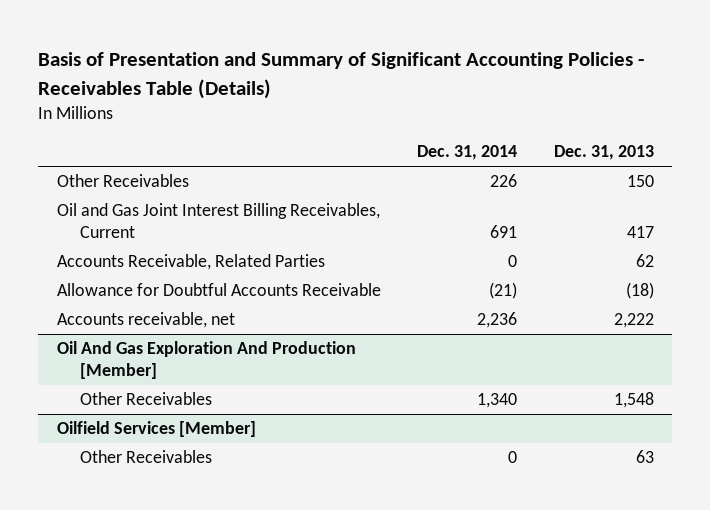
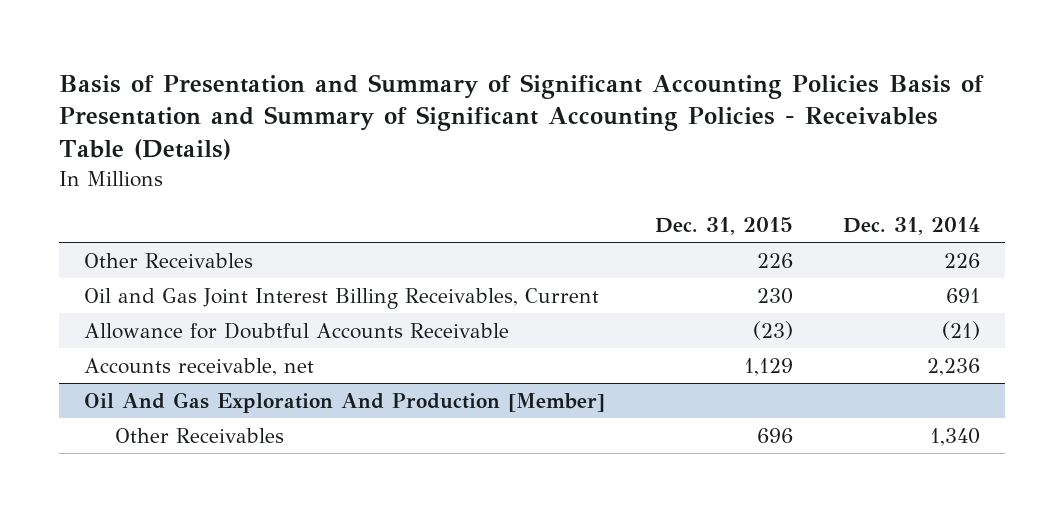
[38,52,645,99] Basis of Presentation and Summary of Significant Accounting Policies - Receivables Table (Details) -> [58,73,984,161] Basis of Presentation and Summary of Significant Accounting Policies Basis of Presentation and Summary of Significant Accounting Policies - Receivables Table (Details)
[553,145,654,161] Dec. 31, 2013 -> none
none -> [655,216,794,235] Dec. 31, 2015
[56,254,325,271] Accounts Receivable, Related Parties -> none
[56,421,256,438] Oilfield Services [Member] -> none
[79,450,212,464] Other Receivables -> none

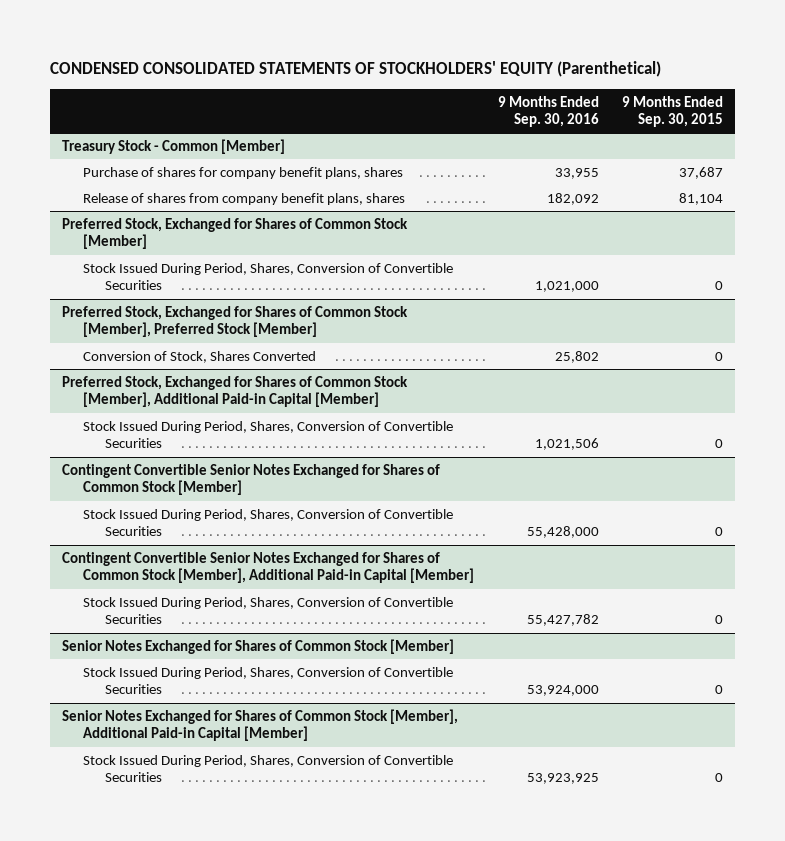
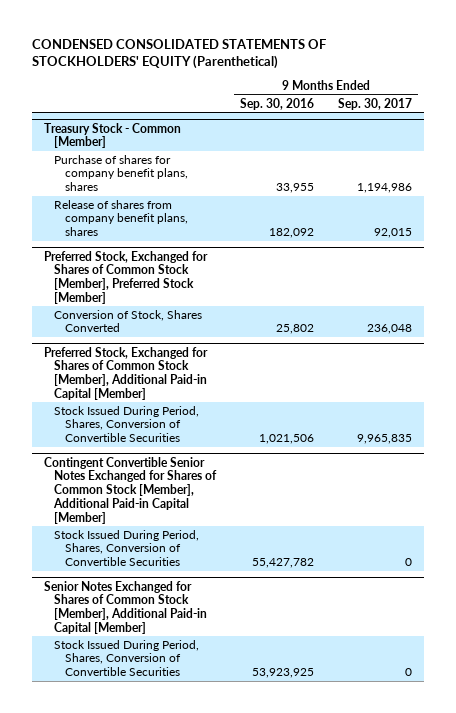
[622,95,724,127] 9 Months Ended Sep. 30, 2015 -> none
none -> [338,97,413,110] Sep. 30, 2017
[61,218,408,250] Preferred Stock, Exchanged for Shares of Common Stock [Member] -> none
[83,263,454,291] Stock Issued During Period, Shares, Conversion of Convertible Securities -> none
[61,464,440,496] Contingent Convertible Senior Notes Exchanged for Shares of Common Stock [Member] -> none
[83,509,454,537] Stock Issued During Period, Shares, Conversion of Convertible Securities -> none
[61,639,454,655] Senior Notes Exchanged for Shares of Common Stock [Member] -> none
[83,667,454,695] Stock Issued During Period, Shares, Conversion of Convertible Securities -> none

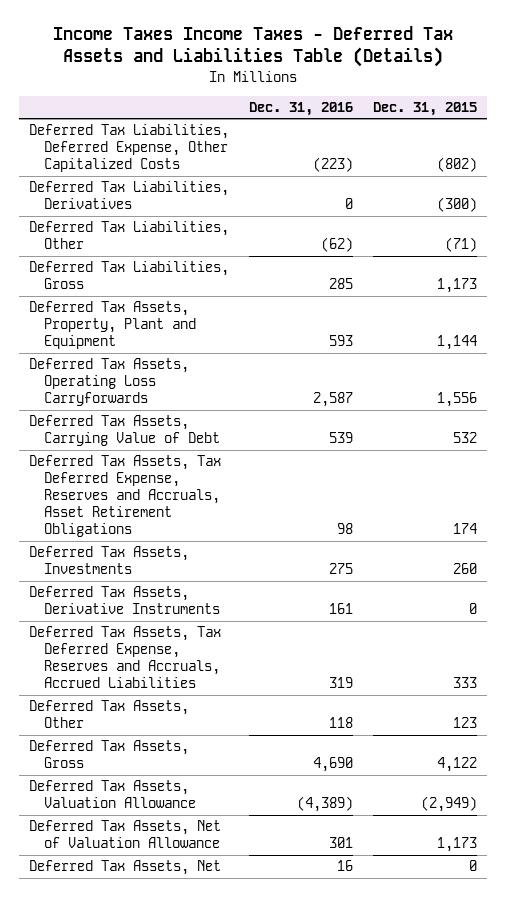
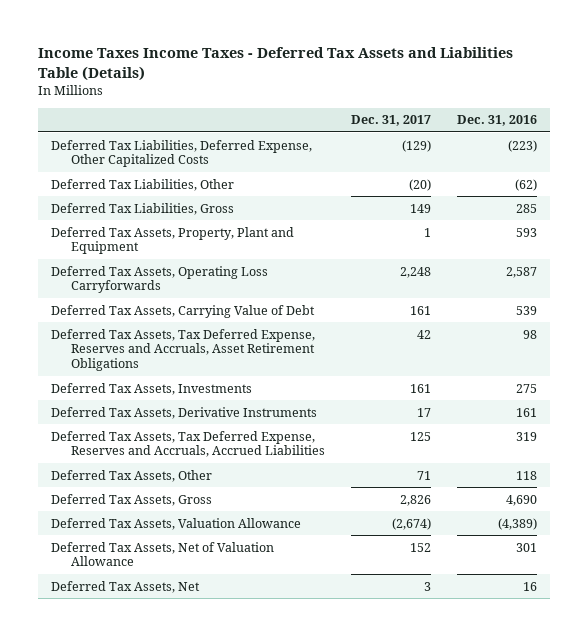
[372,101,477,116] Dec. 31, 2015 -> none
none -> [350,115,431,127] Dec. 31, 2017
[28,181,229,210] Deferred Tax Liabilities, Derivatives -> none

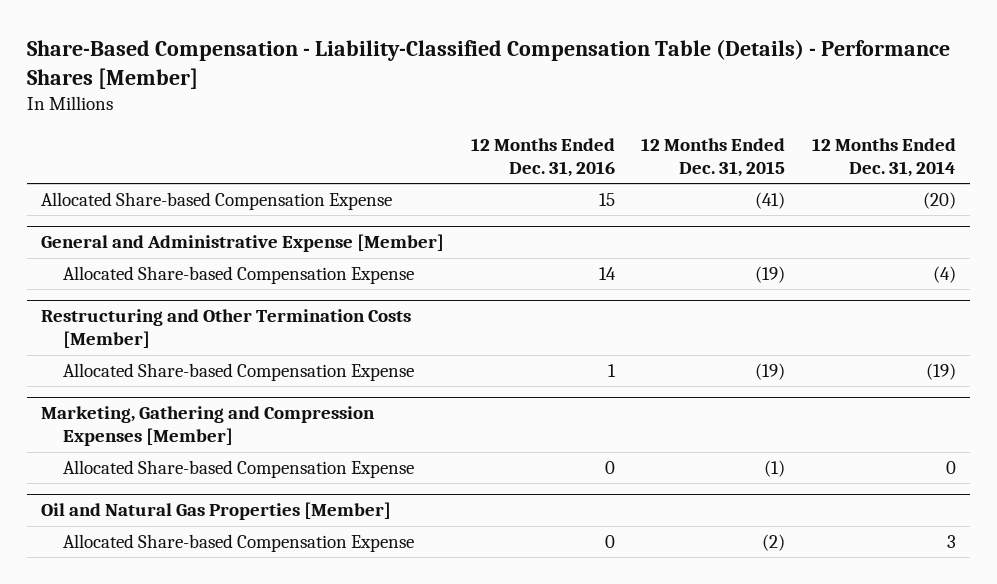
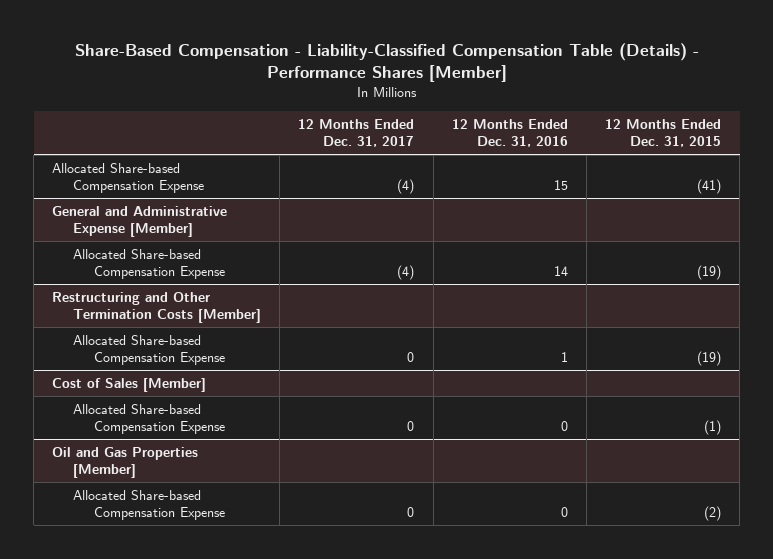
[812,137,957,177] 12 Months Ended Dec. 31, 2014 -> none
none -> [298,118,415,148] 12 Months Ended Dec. 31, 2017
[40,406,375,447] Marketing, Gathering and Compression Expenses [Member] -> [52,377,207,392] Cost of Sales [Member]
[40,502,391,521] Oil and Natural Gas Properties [Member] -> [52,446,199,479] Oil and Gas Properties [Member]

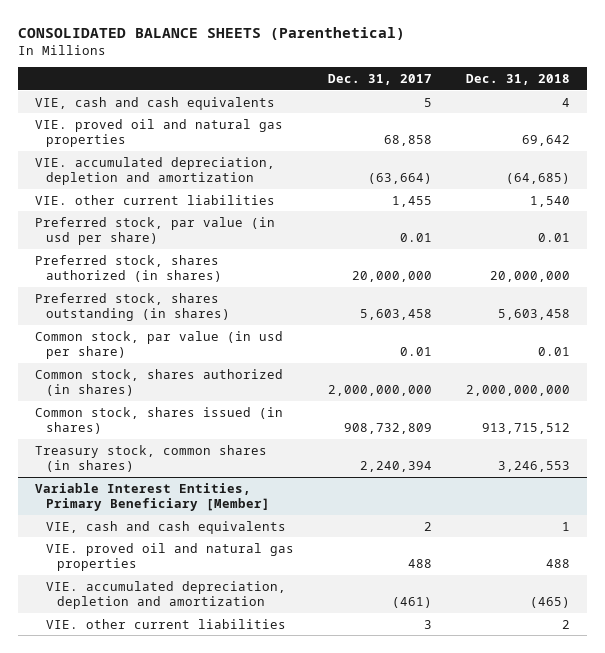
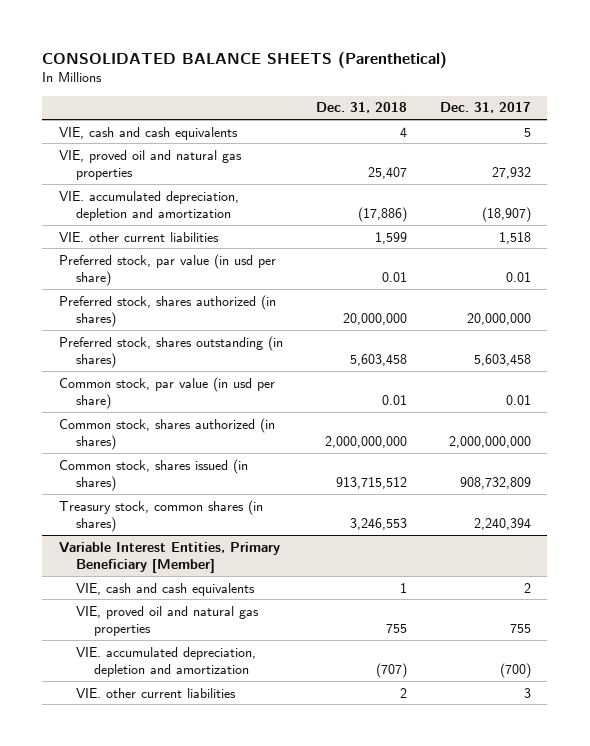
[35,118,284,148] VIE. proved oil and natural gas properties -> [58,149,242,180] VIE, proved oil and natural gas properties
[384,135,433,147] 68,858 -> [491,166,531,179] 27,932
[521,135,570,147] 69,642 -> [367,166,407,179] 25,407
[368,173,433,185] (63,664) -> [481,206,531,222] (18,907)
[505,173,570,185] (64,685) -> [357,206,407,222] (17,886)
[392,195,433,207] 1,455 -> [498,231,531,244] 1,518
[529,195,570,207] 1,540 -> [374,231,407,244] 1,599
[46,542,295,572] VIE. proved oil and natural gas properties -> [76,605,260,636] VIE, proved oil and natural gas properties
[408,559,433,569] 488 -> [509,623,531,633] 755
[545,559,570,569] 488 -> [385,623,407,633] 755
[392,597,433,609] (461) -> [499,662,531,678] (700)
[529,597,570,609] (465) -> [375,662,407,678] (707)

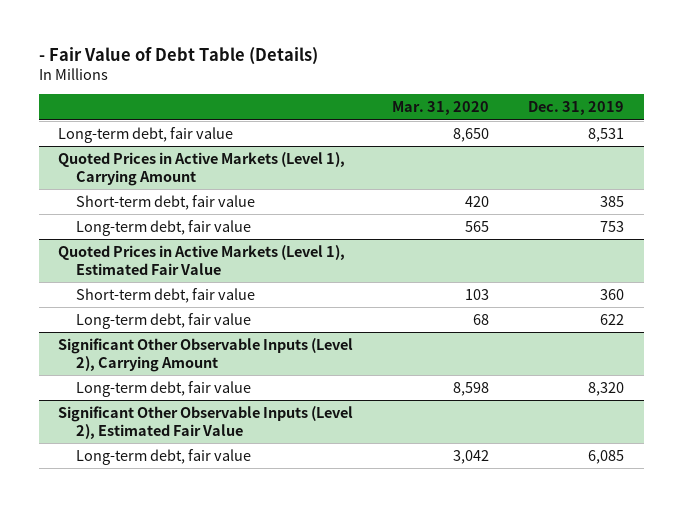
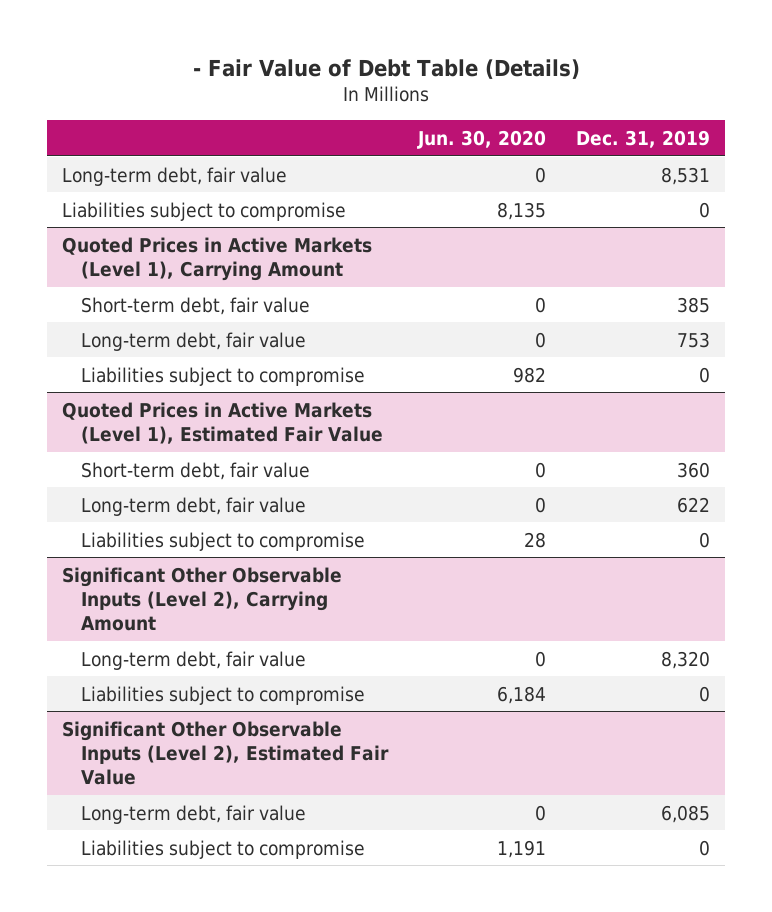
[392,101,490,116] Mar. 31, 2020 -> none
none -> [417,129,547,149] Jun. 30, 2020
none -> [61,201,346,221] Liabilities subject to compromise
none -> [81,366,366,386] Liabilities subject to compromise
none -> [81,531,366,551] Liabilities subject to compromise
none -> [81,685,366,705] Liabilities subject to compromise
none -> [81,839,366,859] Liabilities subject to compromise

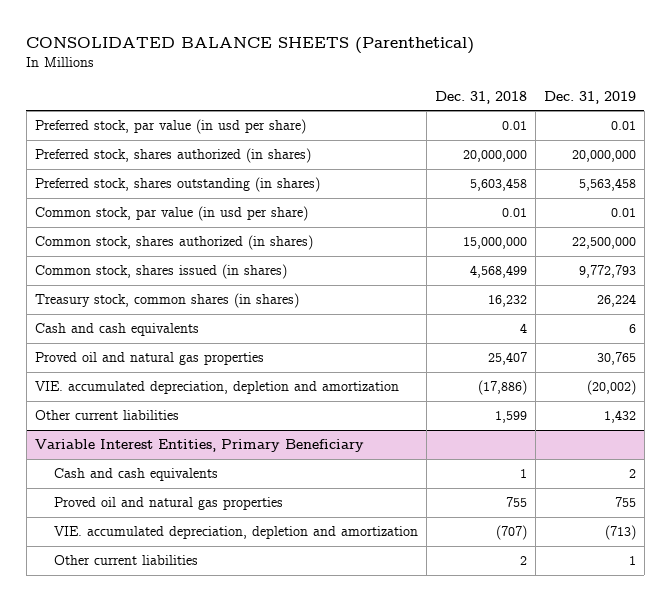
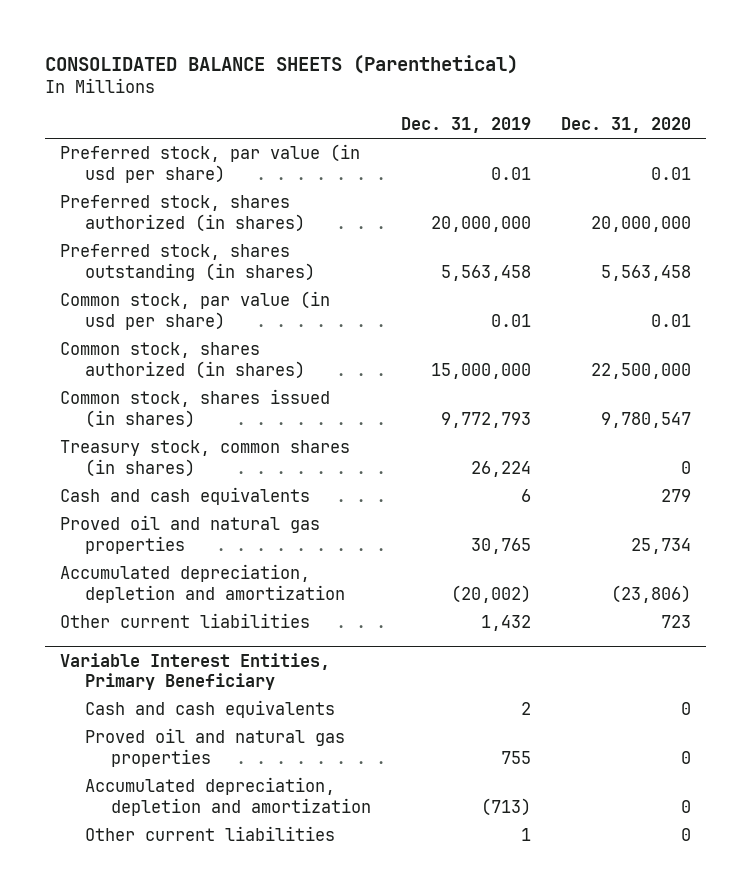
[434,90,527,104] Dec. 31, 2018 -> none
none -> [560,117,691,134] Dec. 31, 2020
[571,237,636,250] 22,500,000 -> [430,362,531,379] 15,000,000
[34,381,399,395] VIE. accumulated depreciation, depletion and amortization -> [59,564,346,603] Accumulated depreciation, depletion and amortization
[53,526,418,540] VIE. accumulated depreciation, depletion and amortization -> [85,777,371,816] Accumulated depreciation, depletion and amortization

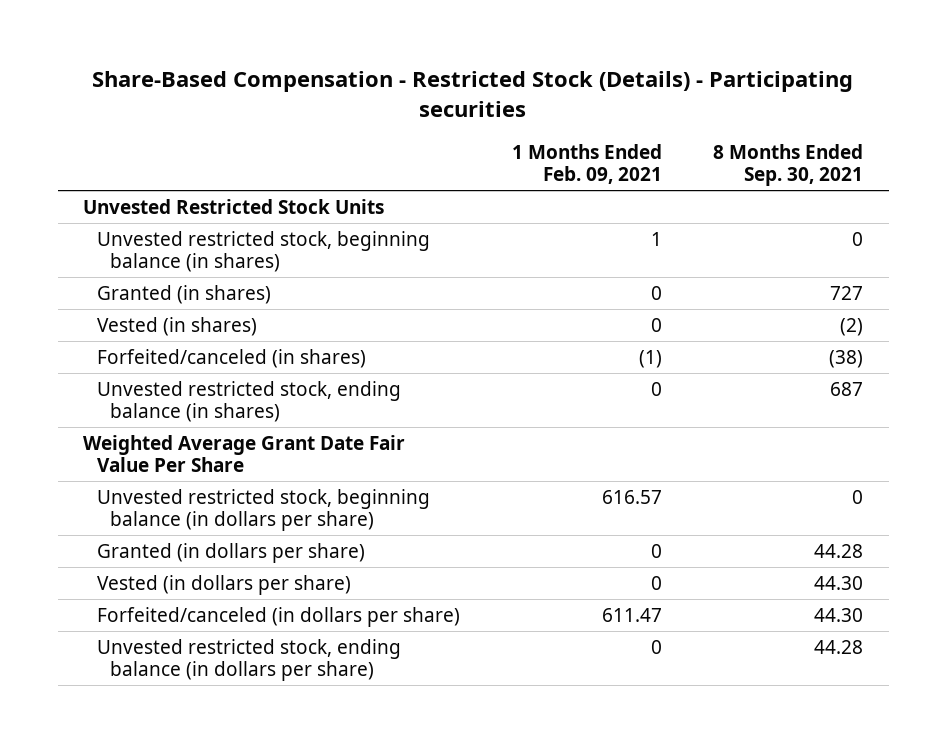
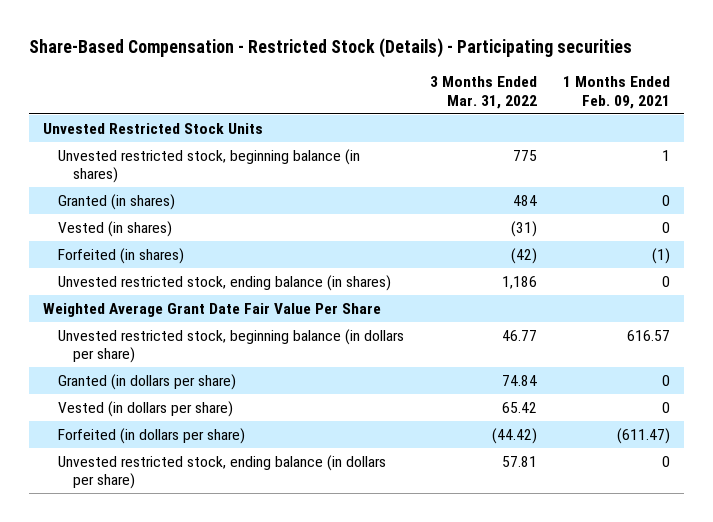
[713,144,864,187] 8 Months Ended Sep. 30, 2021 -> none
none -> [430,76,538,109] 3 Months Ended Mar. 31, 2022
[96,348,366,368] Forfeited/canceled (in shares) -> [57,247,184,264] Forfeited (in shares)
[96,606,460,627] Forfeited/canceled (in dollars per share) -> [57,427,245,444] Forfeited (in dollars per share)
[601,607,662,622] 611.47 -> [617,427,671,444] (611.47)

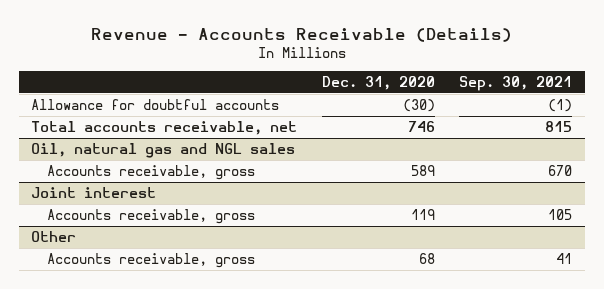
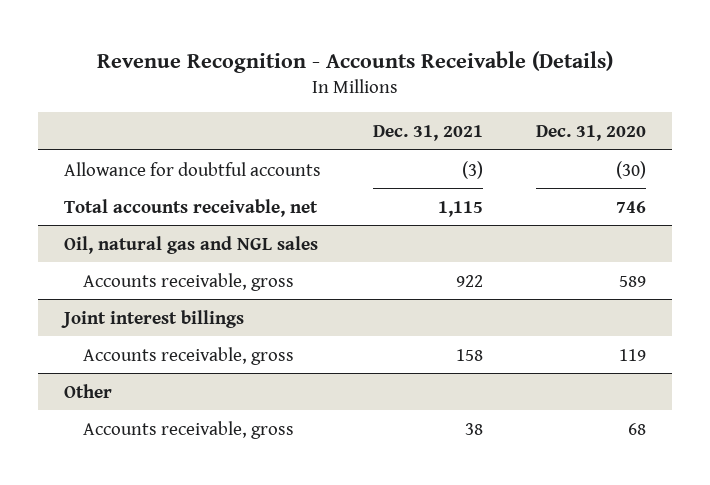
[90,27,512,42] Revenue - Accounts Receivable (Details) -> [96,50,613,73] Revenue Recognition - Accounts Receivable (Details)
[459,76,573,92] Sep. 30, 2021 -> none
none -> [373,124,484,141] Dec. 31, 2021
[31,186,157,198] Joint interest -> [61,309,245,328] Joint interest billings

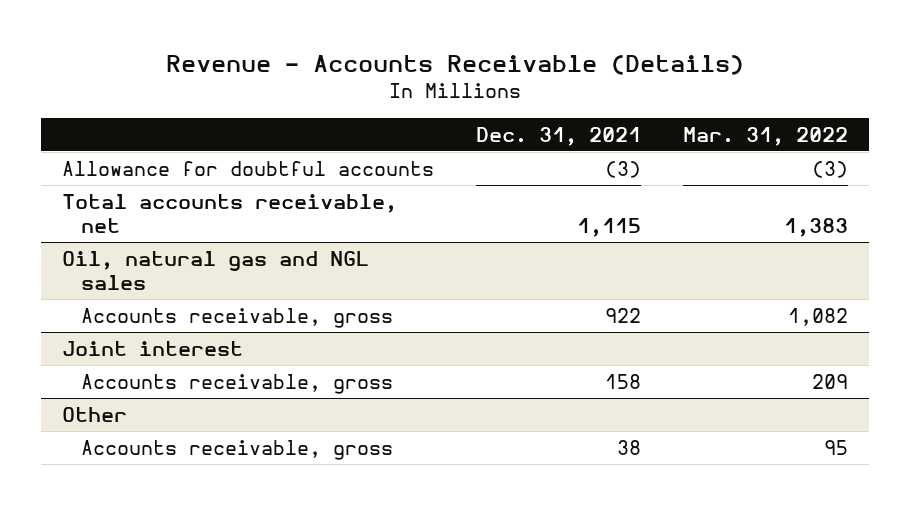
[96,50,613,73] Revenue Recognition - Accounts Receivable (Details) -> [165,54,744,75] Revenue - Accounts Receivable (Details)
[535,124,646,141] Dec. 31, 2020 -> none
none -> [682,126,848,146] Mar. 31, 2022
[61,309,245,328] Joint interest billings -> [62,340,244,356] Joint interest

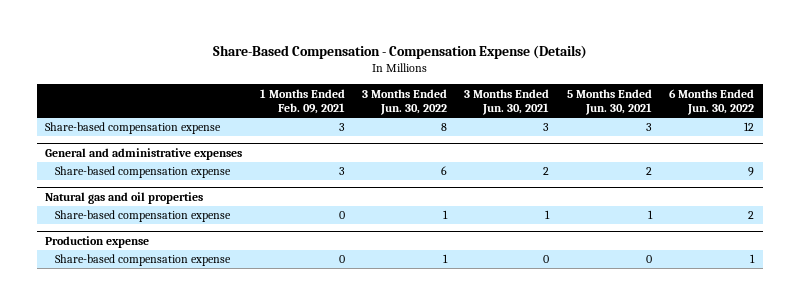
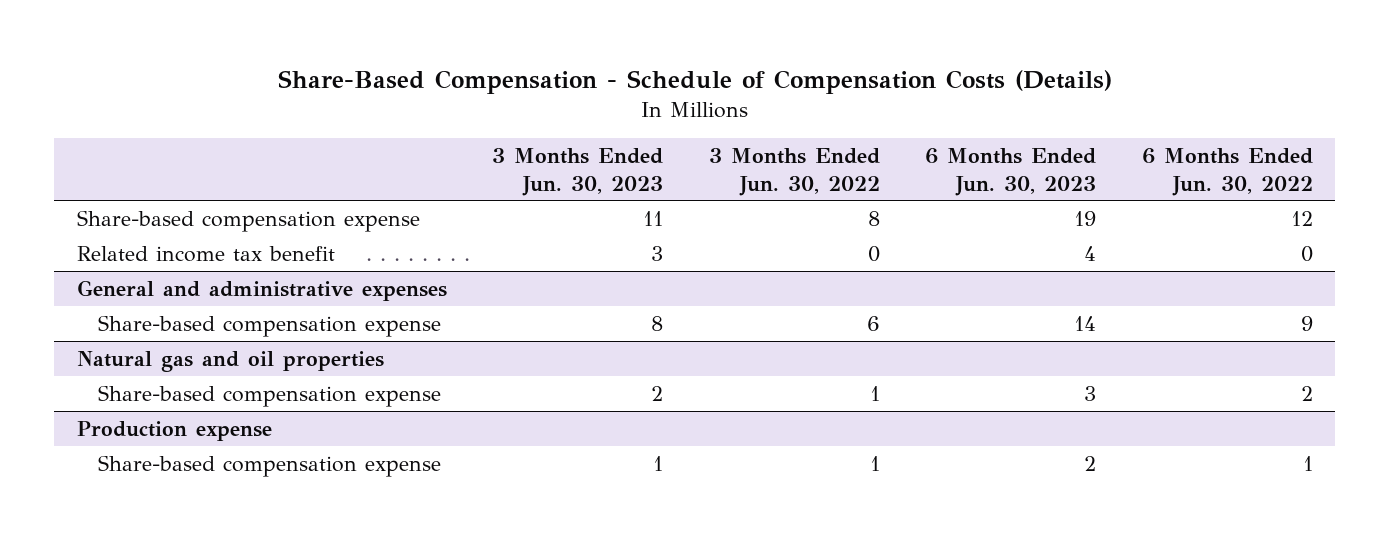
[212,44,587,59] Share-Based Compensation - Compensation Expense (Details) -> [277,69,1112,94] Share-Based Compensation - Schedule of Compensation Costs (Details)
[259,88,345,115] 1 Months Ended Feb. 09, 2021 -> none
[464,88,550,116] 3 Months Ended Jun. 30, 2021 -> none
[566,88,652,116] 5 Months Ended Jun. 30, 2021 -> none
none -> [492,148,664,196] 3 Months Ended Jun. 30, 2023
none -> [925,148,1097,196] 6 Months Ended Jun. 30, 2023
none -> [76,245,335,262] Related income tax benefit

